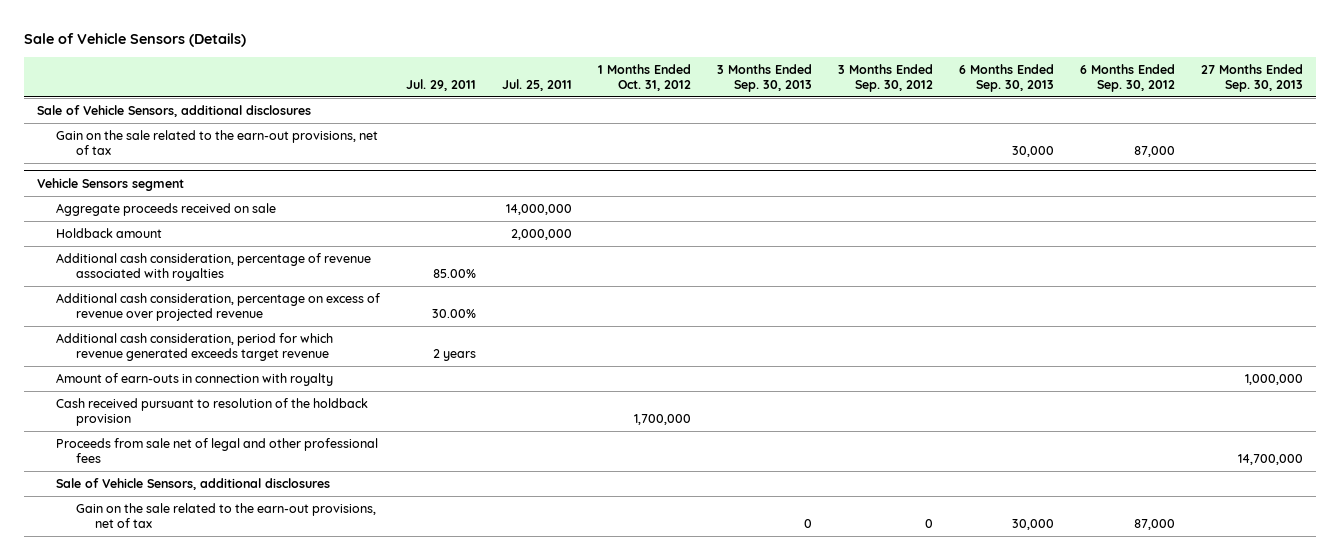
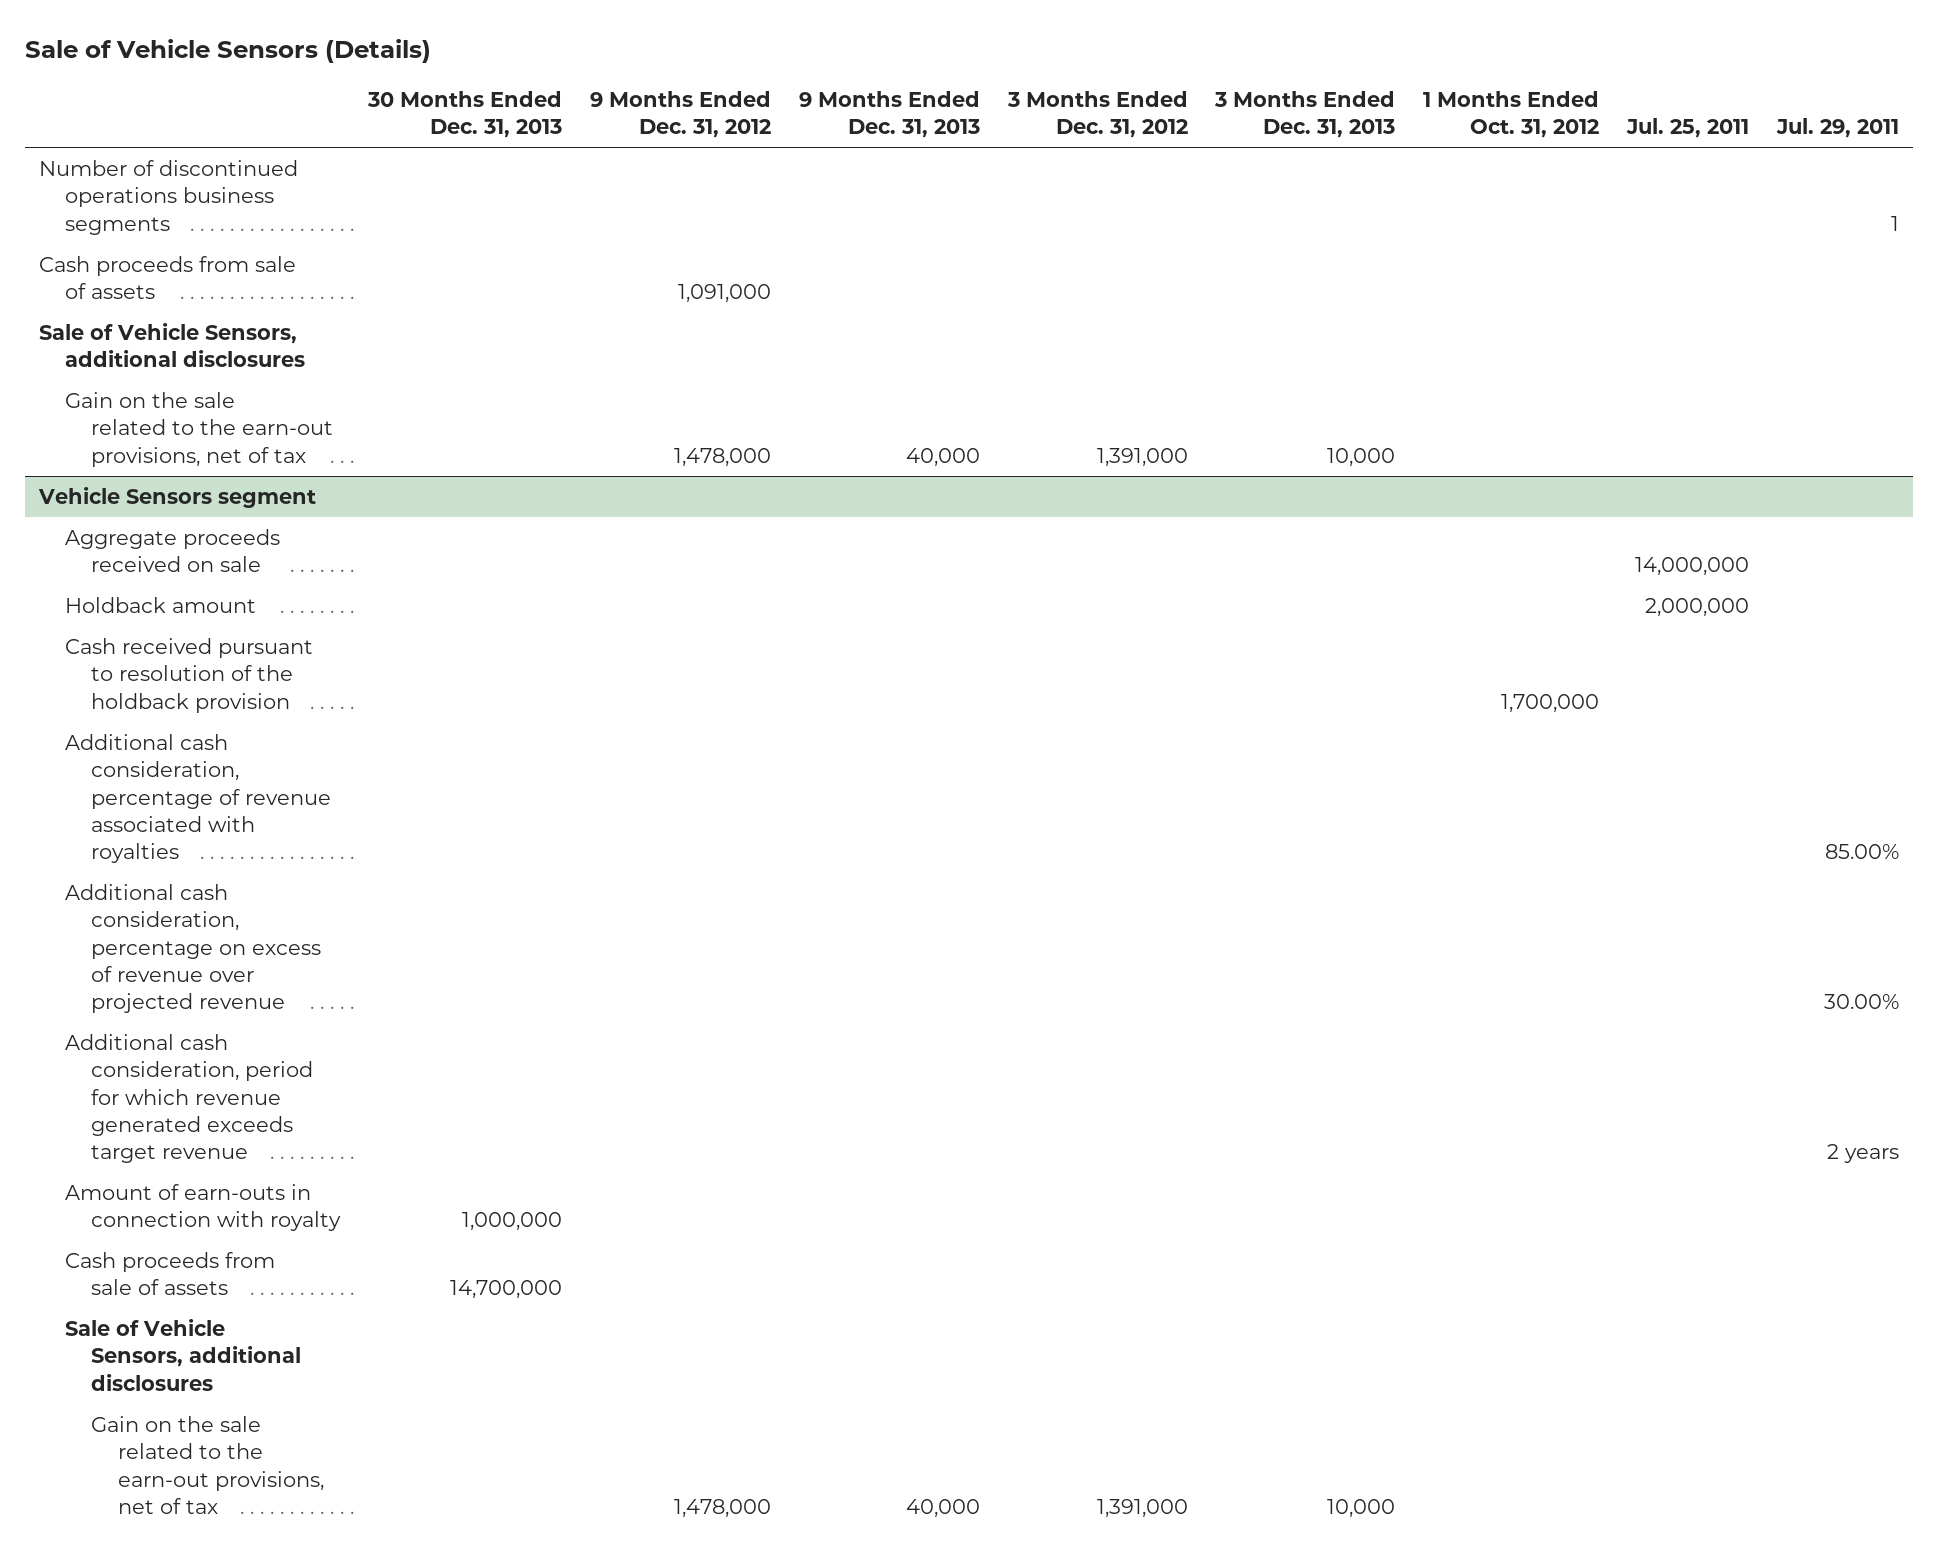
[717,63,813,92] 3 Months Ended Sep. 30, 2013 -> none
[838,63,934,92] 3 Months Ended Sep. 30, 2012 -> none
[958,63,1054,92] 6 Months Ended Sep. 30, 2013 -> none
[1079,63,1175,92] 6 Months Ended Sep. 30, 2012 -> none
[1200,63,1303,92] 27 Months Ended Sep. 30, 2013 -> none
none -> [367,90,563,139] 30 Months Ended Dec. 31, 2013
none -> [590,90,772,139] 9 Months Ended Dec. 31, 2012
none -> [798,90,980,139] 9 Months Ended Dec. 31, 2013
none -> [1006,90,1188,139] 3 Months Ended Dec. 31, 2012
none -> [1214,90,1396,139] 3 Months Ended Dec. 31, 2013
none -> [38,159,298,235] Number of discontinued operations business segments
none -> [38,255,296,300] Cash proceeds from sale of assets
[56,398,369,427] Cash received pursuant to resolution of the holdback provision -> [65,637,314,713] Cash received pursuant to resolution of the holdback provision
[56,438,379,464] Proceeds from sale net of legal and other professional fees -> [65,1251,276,1296] Cash proceeds from sale of assets

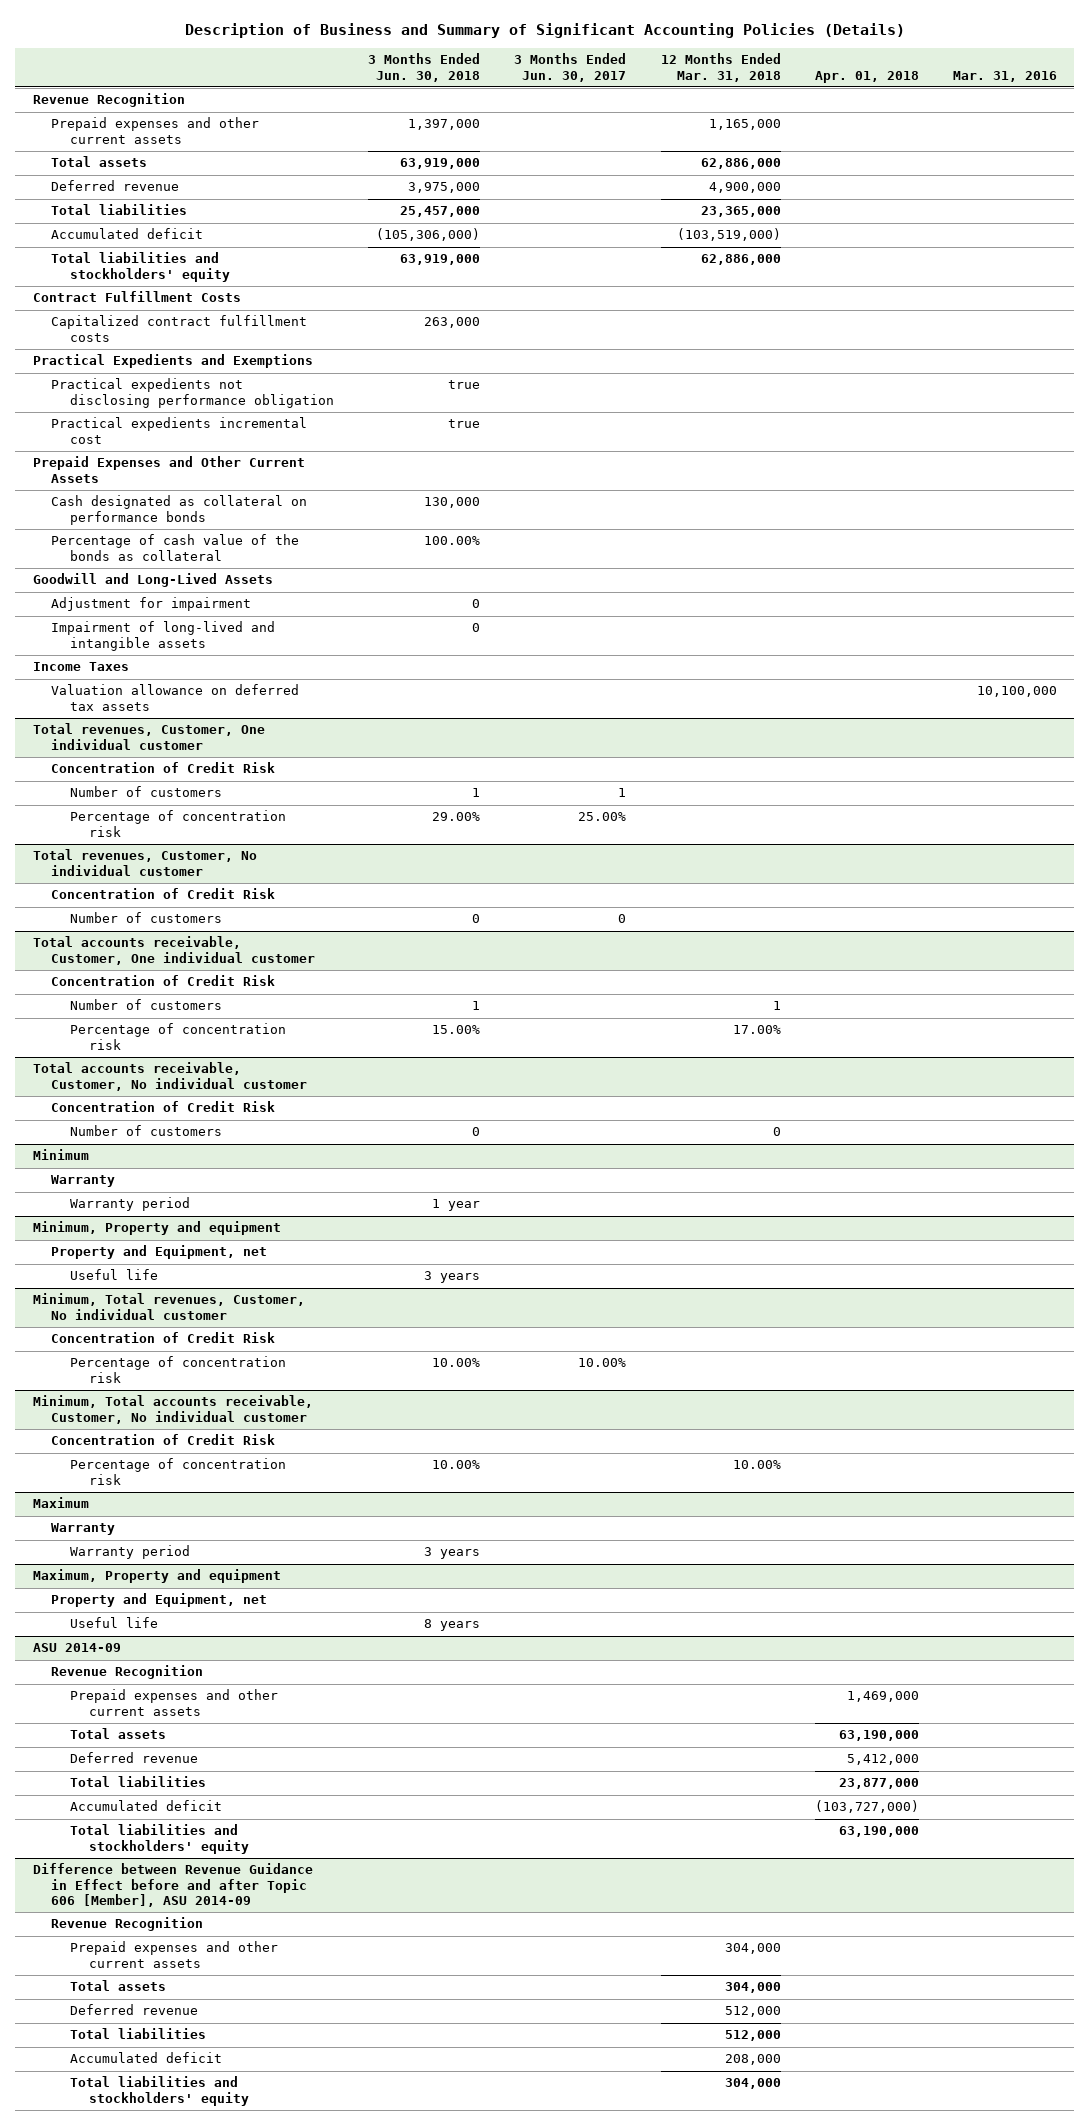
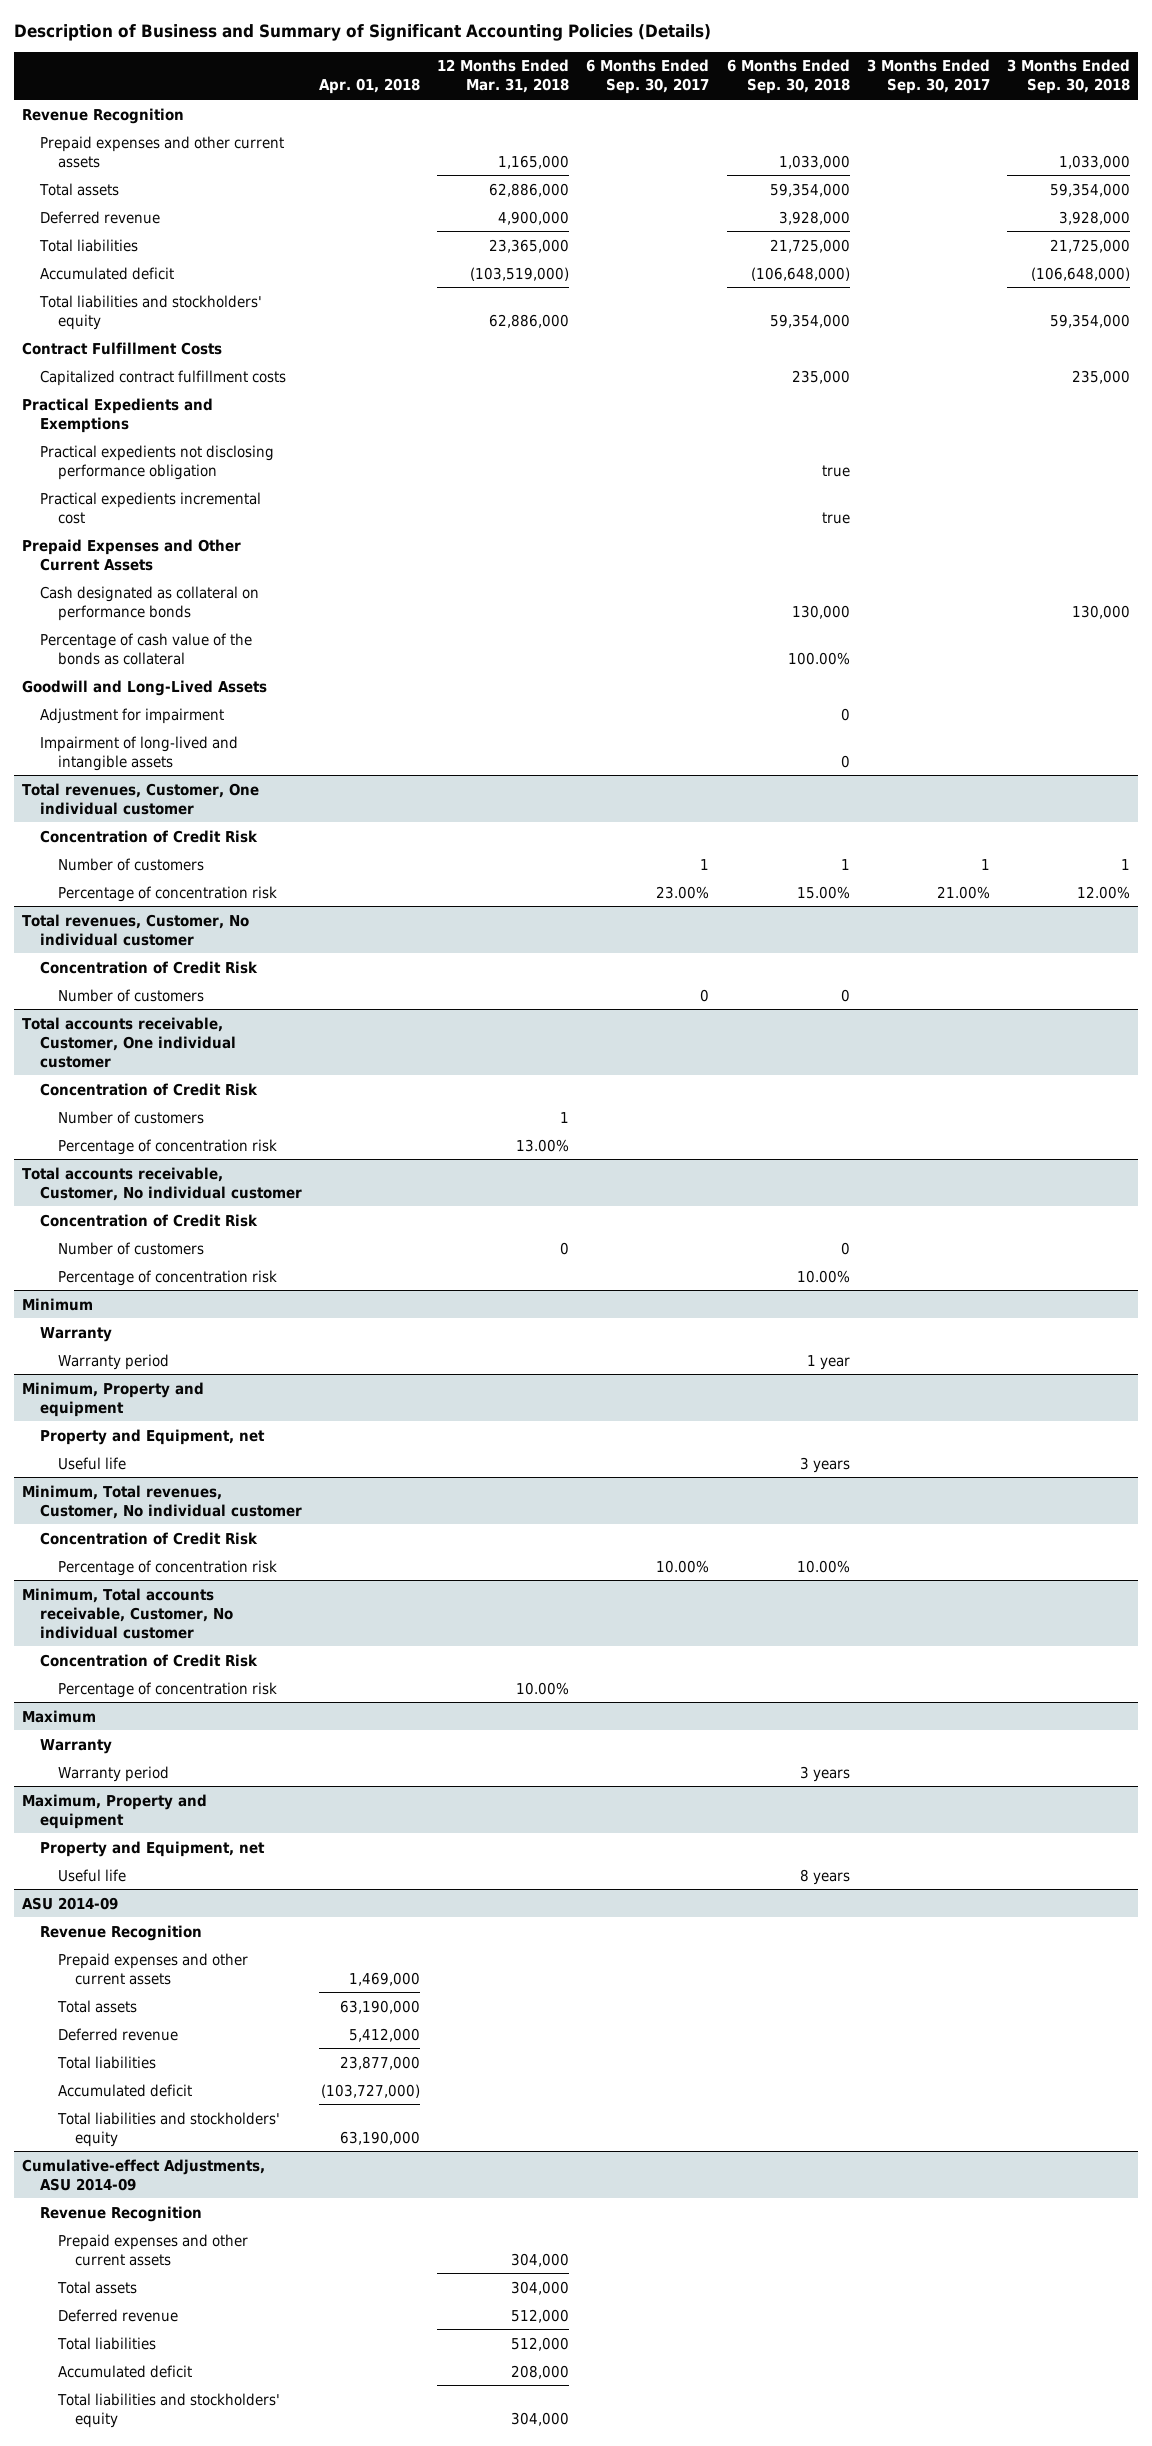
[368,53,481,82] 3 Months Ended Jun. 30, 2018 -> none
[514,53,627,82] 3 Months Ended Jun. 30, 2017 -> none
[953,70,1058,82] Mar. 31, 2016 -> none
none -> [586,59,710,95] 6 Months Ended Sep. 30, 2017
none -> [726,59,850,95] 6 Months Ended Sep. 30, 2018
none -> [866,59,990,95] 3 Months Ended Sep. 30, 2017
none -> [1006,59,1130,95] 3 Months Ended Sep. 30, 2018
[32,662,129,672] Income Taxes -> none
[51,684,300,711] Valuation allowance on deferred tax assets -> none
[732,1025,781,1035] 17.00% -> [516,1138,570,1152] 13.00%
none -> [57,1269,277,1286] Percentage of concentration risk
[32,1863,313,1907] Difference between Revenue Guidance in Effect before and after Topic 606 [Member], ASU 2014-09 -> [22,2158,266,2191] Cumulative-effect Adjustments, ASU 2014-09

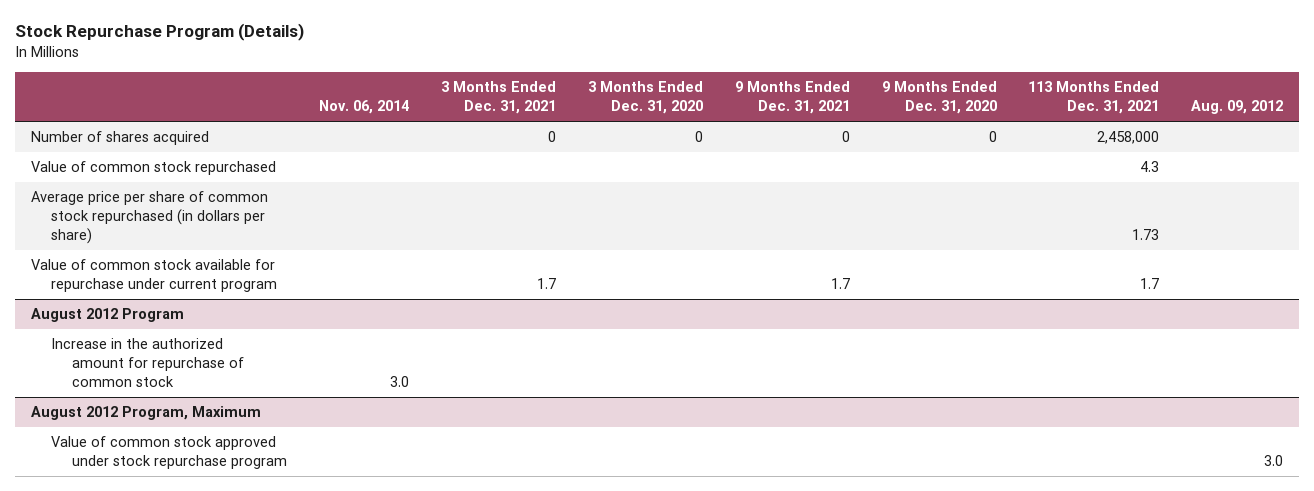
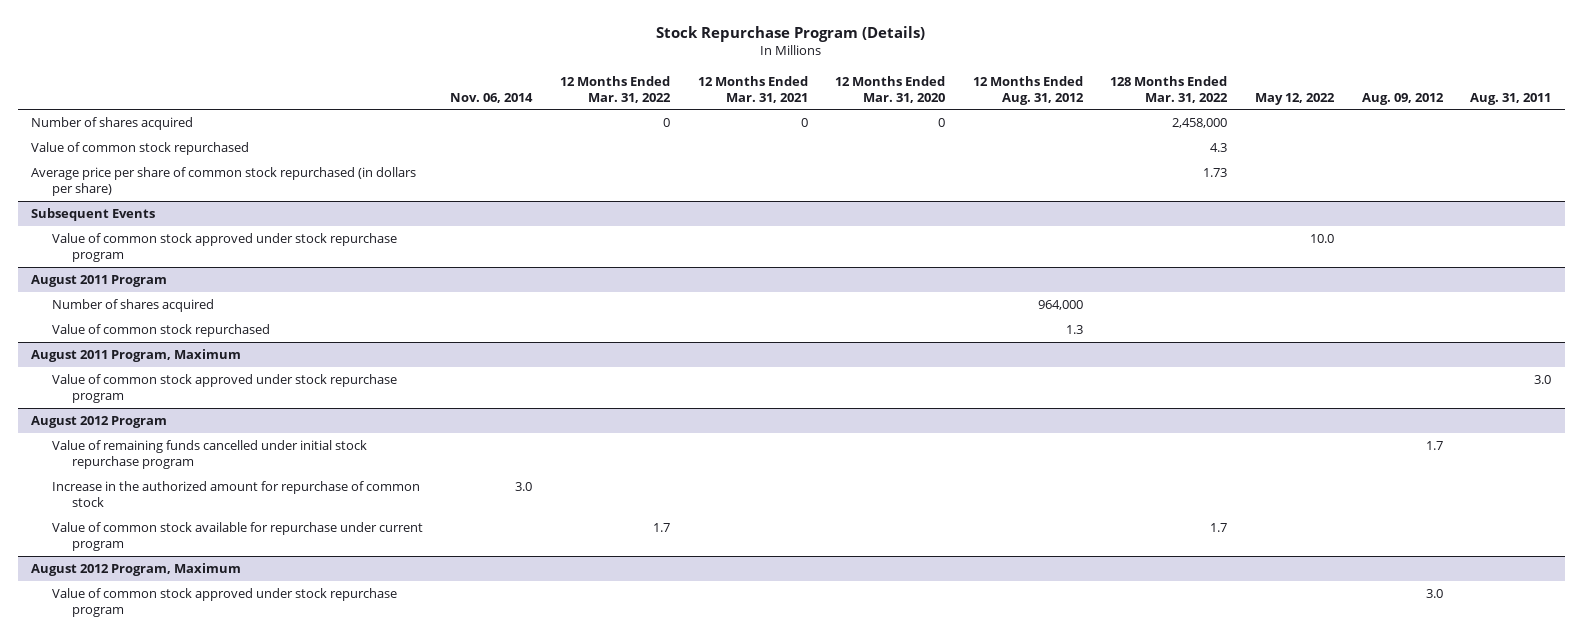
[440,81,556,115] 3 Months Ended Dec. 31, 2021 -> none
[587,81,703,115] 3 Months Ended Dec. 31, 2020 -> none
[734,81,850,115] 9 Months Ended Dec. 31, 2021 -> none
[881,81,997,115] 9 Months Ended Dec. 31, 2020 -> none
[1028,81,1160,115] 113 Months Ended Dec. 31, 2021 -> none
none -> [559,75,671,103] 12 Months Ended Mar. 31, 2022
none -> [697,75,808,103] 12 Months Ended Mar. 31, 2021
none -> [835,75,946,103] 12 Months Ended Mar. 31, 2020
none -> [972,75,1084,105] 12 Months Ended Aug. 31, 2012
none -> [1110,75,1229,103] 128 Months Ended Mar. 31, 2022
none -> [1254,92,1335,105] May 12, 2022
none -> [1470,92,1552,105] Aug. 31, 2011
[30,259,278,293] Value of common stock available for repurchase under current program -> none
none -> [31,208,156,222] Subsequent Events
none -> [51,233,397,263] Value of common stock approved under stock repurchase program
none -> [31,275,168,288] August 2011 Program
none -> [51,299,214,313] Number of shares acquired
none -> [51,324,270,338] Value of common stock repurchased
none -> [31,349,242,363] August 2011 Program, Maximum
none -> [51,374,397,404] Value of common stock approved under stock repurchase program
none -> [51,440,367,470] Value of remaining funds cancelled under initial stock repurchase program
none -> [51,522,423,552] Value of common stock available for repurchase under current program

